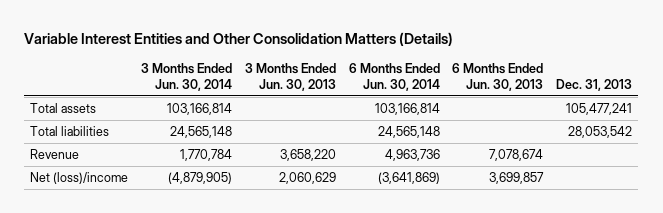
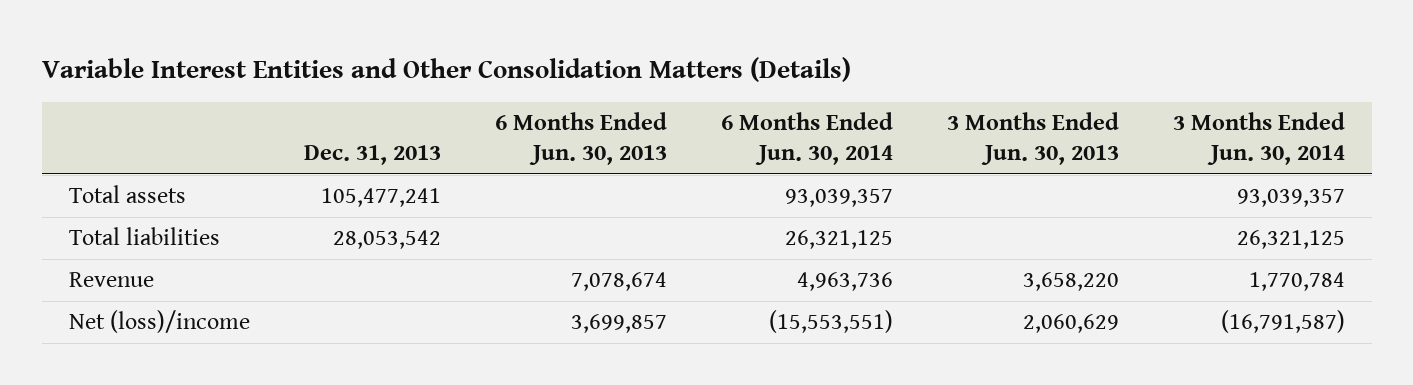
[167,103,233,116] 103,166,814 -> [1236,189,1345,208] 93,039,357
[374,103,440,116] 103,166,814 -> [784,189,893,208] 93,039,357
[170,126,233,139] 24,565,148 -> [1236,230,1345,250] 26,321,125
[377,126,440,139] 24,565,148 -> [784,230,893,250] 26,321,125
[168,172,233,185] (4,879,905) -> [1220,310,1345,334] (16,791,587)
[377,172,440,185] (3,641,869) -> [768,310,893,334] (15,553,551)

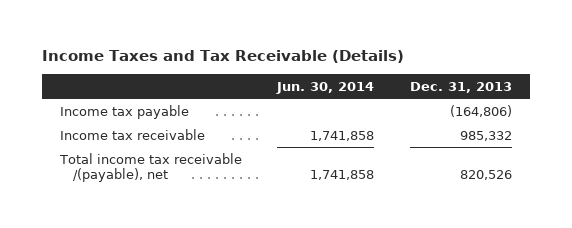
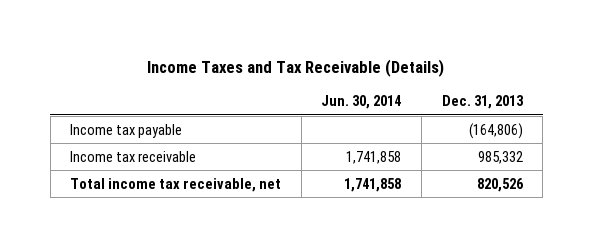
[58,152,242,182] Total income tax receivable /(payable), net -> [70,177,282,192] Total income tax receivable, net

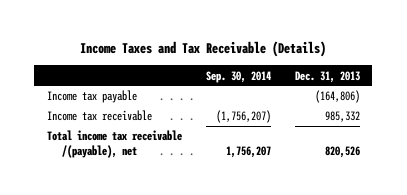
[321,95,402,110] Jun. 30, 2014 -> none
none -> [205,70,271,83] Sep. 30, 2014
[70,177,282,192] Total income tax receivable, net -> [46,130,182,159] Total income tax receivable /(payable), net

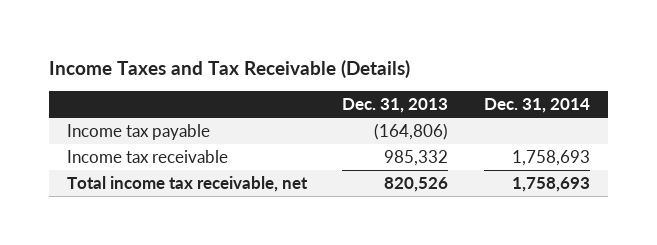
[205,70,271,83] Sep. 30, 2014 -> none
none -> [483,97,590,113] Dec. 31, 2014
[46,130,182,159] Total income tax receivable /(payable), net -> [67,175,309,192] Total income tax receivable, net

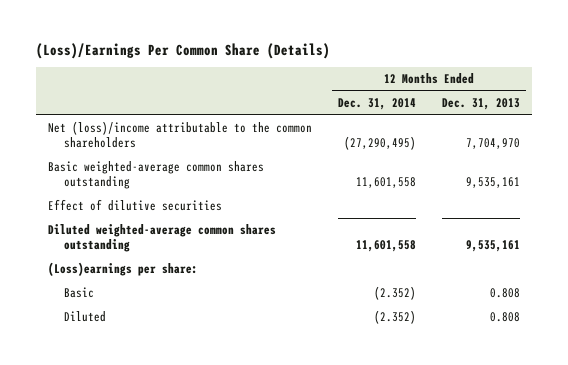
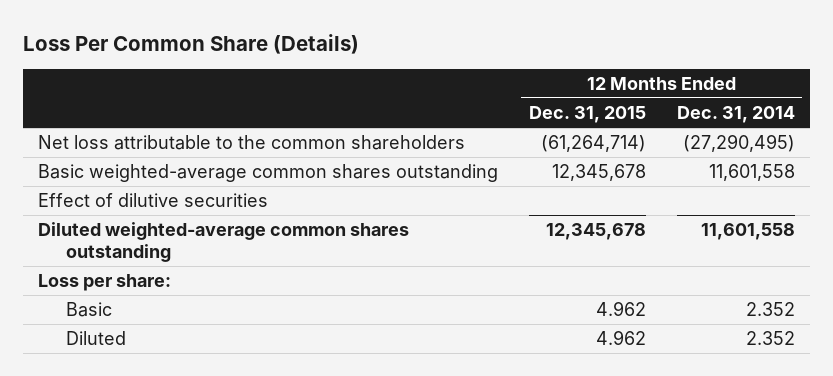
[35,42,330,59] (Loss)/Earnings Per Common Share (Details) -> [23,33,360,54] Loss Per Common Share (Details)
[441,98,520,111] Dec. 31, 2013 -> none
none -> [528,106,646,124] Dec. 31, 2015
[48,121,313,149] Net (loss)/income attributable to the common shareholders -> [38,135,466,151] Net loss attributable to the common shareholders
[48,262,199,277] (Loss)earnings per share: -> [38,274,172,292] Loss per share:
[373,286,416,301] (2.352) -> [745,302,795,317] 2.352
[373,310,416,325] (2.352) -> [745,331,795,346] 2.352

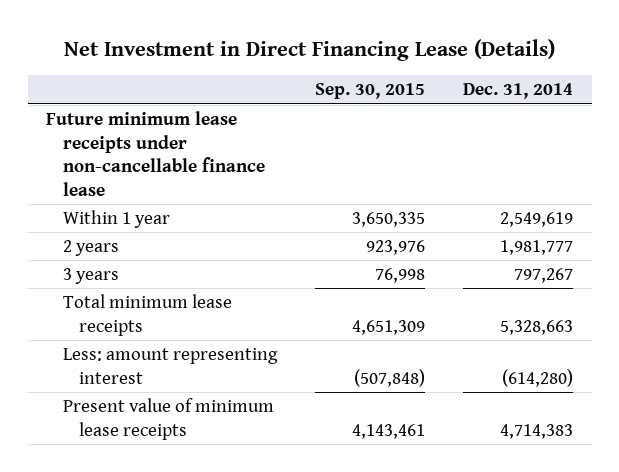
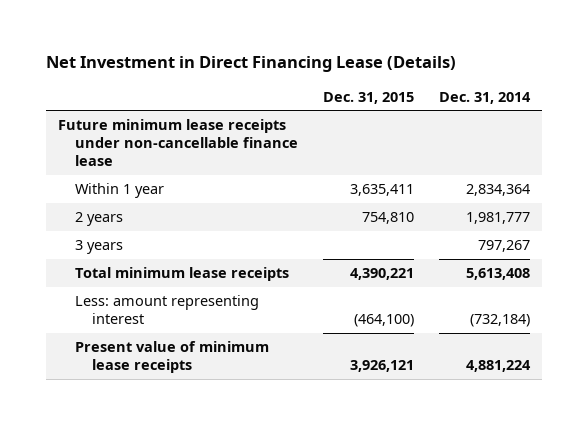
[314,83,425,100] Sep. 30, 2015 -> none
none -> [322,91,414,104] Dec. 31, 2015
[499,211,573,227] 2,549,619 -> [465,184,530,197] 2,834,364
[499,319,573,335] 5,328,663 -> [465,268,530,281] 5,613,408
[501,368,573,387] (614,280) -> [469,314,530,328] (732,184)
[499,423,573,439] 4,714,383 -> [465,360,531,373] 4,881,224

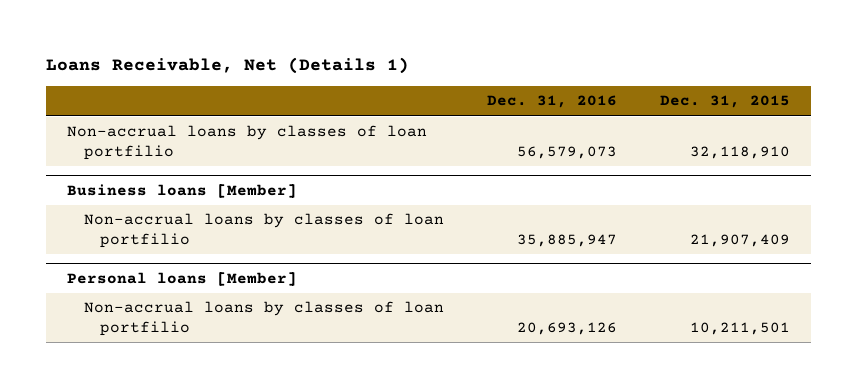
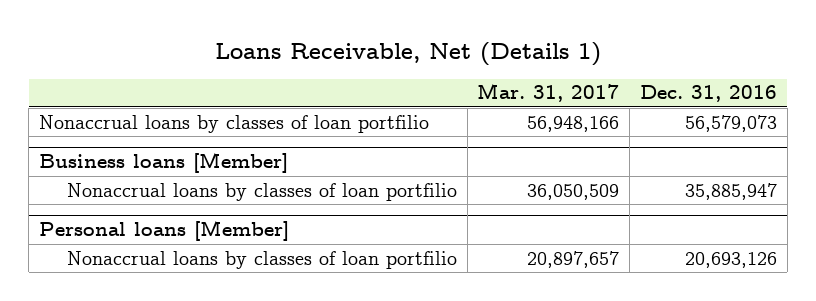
[659,95,790,109] Dec. 31, 2015 -> none
none -> [477,83,620,103] Mar. 31, 2017
[67,125,428,160] Non-accrual loans by classes of loan portfilio -> [38,114,429,133] Nonaccrual loans by classes of loan portfilio
[83,213,444,248] Non-accrual loans by classes of loan portfilio -> [66,182,457,201] Nonaccrual loans by classes of loan portfilio
[83,301,444,336] Non-accrual loans by classes of loan portfilio -> [66,250,457,269] Nonaccrual loans by classes of loan portfilio

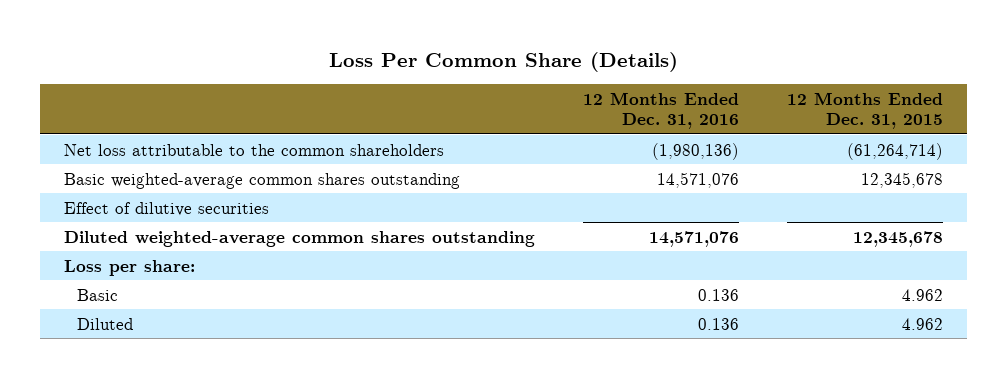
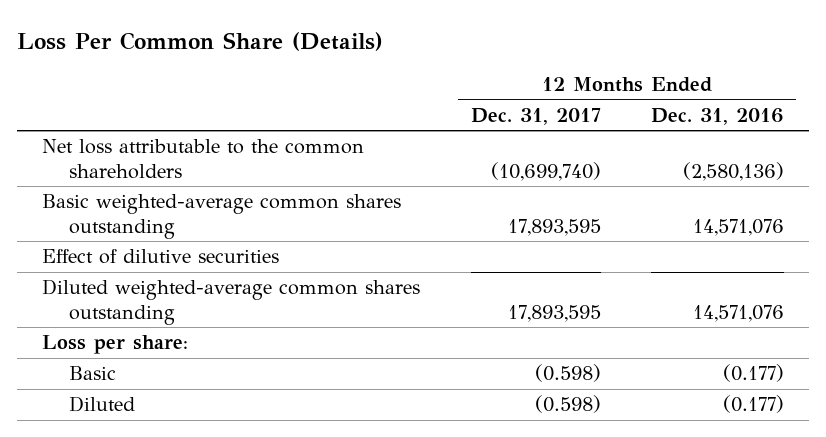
[787,91,944,129] 12 Months Ended Dec. 31, 2015 -> none
none -> [470,107,601,125] Dec. 31, 2017
[652,142,740,160] (1,980,136) -> [682,161,784,181] (2,580,136)
[698,288,740,301] 0.136 -> [722,364,784,383] (0.177)
[698,317,740,330] 0.136 -> [722,395,784,414] (0.177)

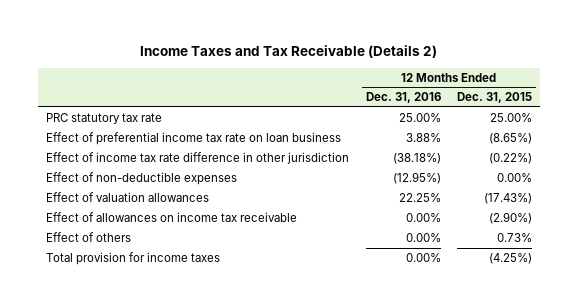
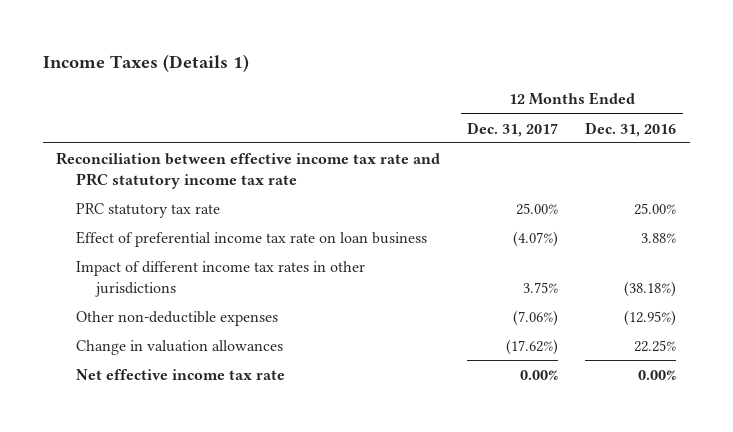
[140,45,438,59] Income Taxes and Tax Receivable (Details 2) -> [42,54,249,73] Income Taxes (Details 1)
[457,92,533,104] Dec. 31, 2015 -> none
none -> [467,121,559,137] Dec. 31, 2017
none -> [56,151,441,189] Reconciliation between effective income tax rate and PRC statutory income tax rate
[46,212,298,223] Effect of allowances on income tax receivable -> none
[46,232,132,243] Effect of others -> none
[46,152,350,165] Effect of income tax rate difference in other jurisdiction -> [76,260,366,297] Impact of different income tax rates in other jurisdictions
[46,172,238,186] Effect of non-deductible expenses -> [76,310,279,326] Other non-deductible expenses
[46,192,210,203] Effect of valuation allowances -> [76,339,284,355] Change in valuation allowances
[46,252,221,266] Total provision for income taxes -> [76,368,286,380] Net effective income tax rate

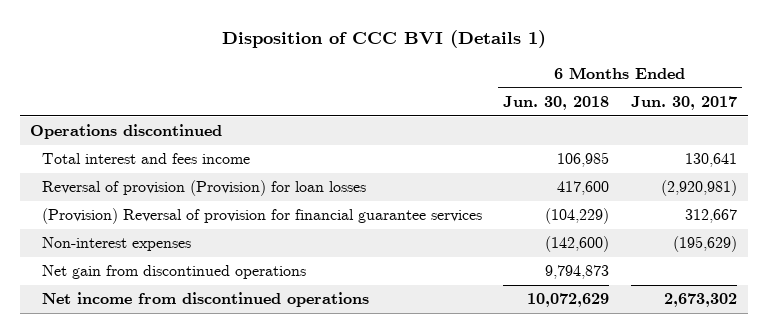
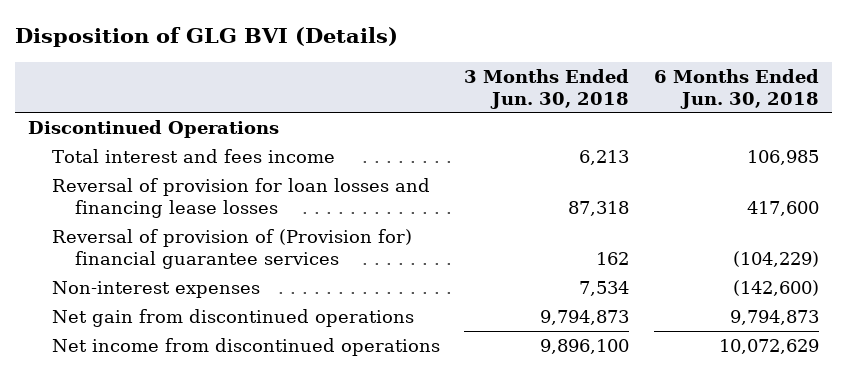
[221,29,546,48] Disposition of CCC BVI (Details 1) -> [15,27,399,48] Disposition of GLG BVI (Details)
[630,95,737,110] Jun. 30, 2017 -> none
none -> [464,68,630,109] 3 Months Ended Jun. 30, 2018
[30,124,223,140] Operations discontinued -> [27,119,279,138] Discontinued Operations
[41,180,366,197] Reversal of provision (Provision) for loan losses -> [51,177,430,219] Reversal of provision for loan losses and financing lease losses
[41,208,482,225] (Provision) Reversal of provision for financial guarantee services -> [51,228,412,270] Reversal of provision of (Provision for) financial guarantee services

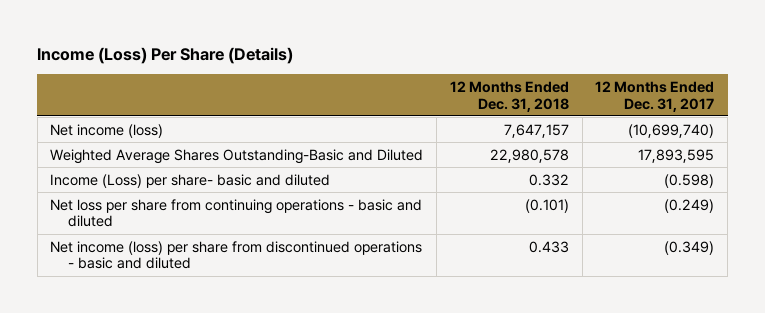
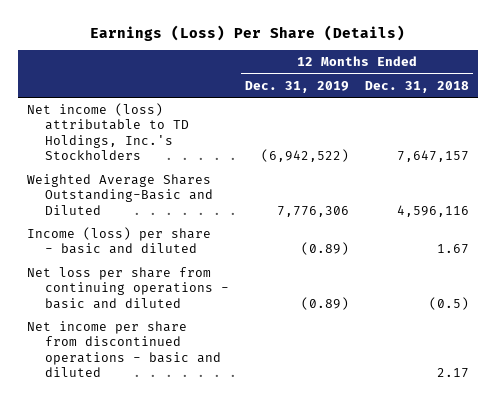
[37,46,294,64] Income (Loss) Per Share (Details) -> [89,24,405,41] Earnings (Loss) Per Share (Details)
[595,80,715,112] 12 Months Ended Dec. 31, 2017 -> none
none -> [245,80,350,93] Dec. 31, 2019
[50,123,164,138] Net income (loss) -> [26,103,189,160] Net income (loss) attributable to TD Holdings, Inc.'s Stockholders
[489,148,569,163] 22,980,578 -> [397,204,470,217] 4,596,116
[50,173,331,188] Income (Loss) per share- basic and diluted -> [26,227,211,255] Income (loss) per share - basic and diluted
[528,173,569,186] 0.332 -> [437,244,470,255] 1.67
[524,198,569,213] (0.101) -> [429,296,470,310] (0.5)
[50,240,423,270] Net income (loss) per share from discontinued operations - basic and diluted -> [26,321,221,377] Net income per share from discontinued operations - basic and diluted
[528,240,569,253] 0.433 -> [437,367,470,378] 2.17

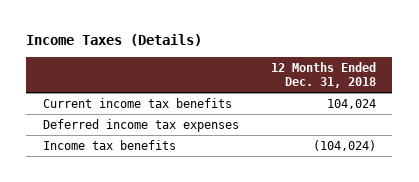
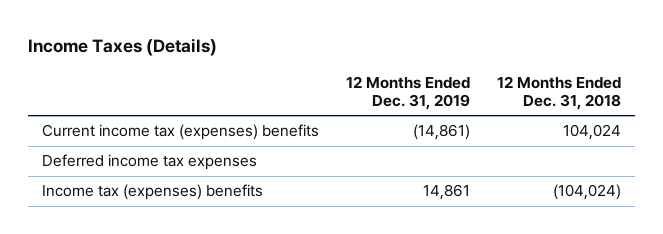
none -> [345,75,470,110] 12 Months Ended Dec. 31, 2019
[42,98,232,109] Current income tax benefits -> [41,124,319,141] Current income tax (expenses) benefits
[42,140,176,151] Income tax benefits -> [41,184,263,201] Income tax (expenses) benefits

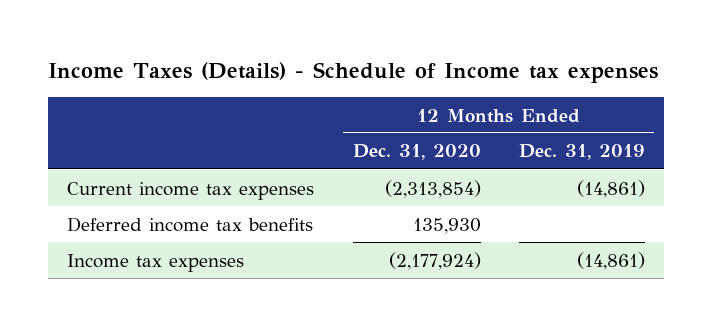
[27,37,217,56] Income Taxes (Details) -> [47,61,658,83] Income Taxes (Details) - Schedule of Income tax expenses
[497,75,622,110] 12 Months Ended Dec. 31, 2018 -> none
none -> [352,144,481,161] Dec. 31, 2020
[41,124,319,141] Current income tax (expenses) benefits -> [67,181,315,200] Current income tax expenses
[41,154,257,171] Deferred income tax expenses -> [67,216,314,232] Deferred income tax benefits
[41,184,263,201] Income tax (expenses) benefits -> [67,253,245,272] Income tax expenses
[422,184,470,201] 14,861 -> [576,251,645,270] (14,861)

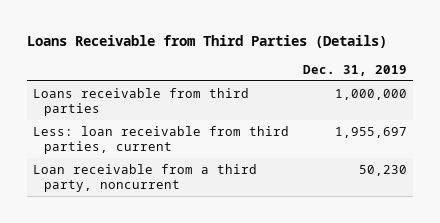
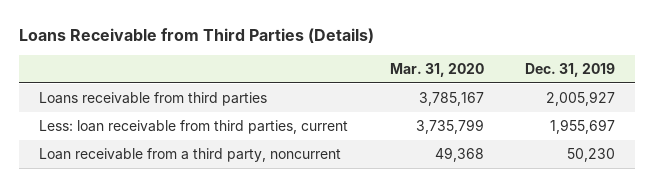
none -> [389,63,484,78] Mar. 31, 2020
[334,88,407,100] 1,000,000 -> [545,91,615,107] 2,005,927

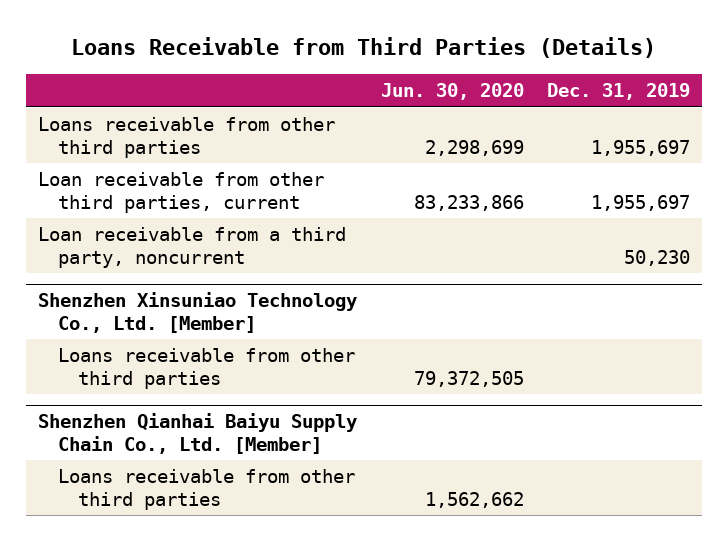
[389,63,484,78] Mar. 31, 2020 -> none
none -> [380,83,524,101] Jun. 30, 2020
[39,92,268,107] Loans receivable from third parties -> [37,117,335,158] Loans receivable from other third parties
[545,91,615,107] 2,005,927 -> [591,139,691,156] 1,955,697
[39,120,349,135] Less: loan receivable from third parties, current -> [37,172,324,213] Loan receivable from other third parties, current
none -> [37,292,357,333] Shenzhen Xinsuniao Technology Co., Ltd. [Member]
none -> [57,348,355,389] Loans receivable from other third parties
none -> [37,413,357,454] Shenzhen Qianhai Baiyu Supply Chain Co., Ltd. [Member]
none -> [57,469,355,510] Loans receivable from other third parties

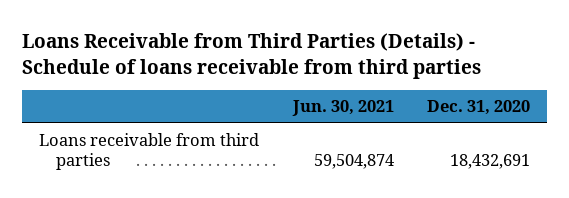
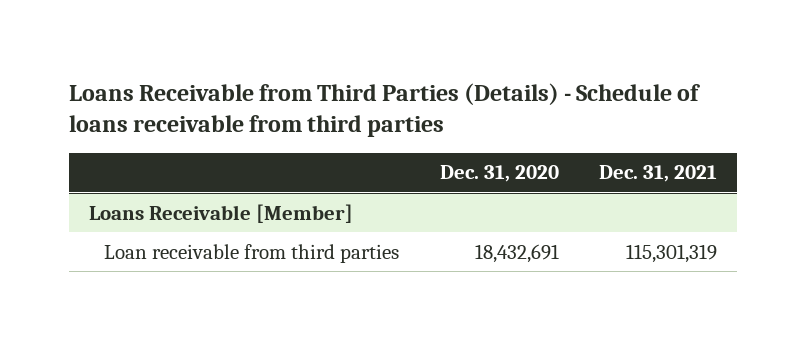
[291,100,394,117] Jun. 30, 2021 -> none
none -> [599,165,718,183] Dec. 31, 2021
none -> [89,203,354,223] Loans Receivable [Member]
[39,133,260,171] Loans receivable from third parties -> [104,243,400,263] Loan receivable from third parties

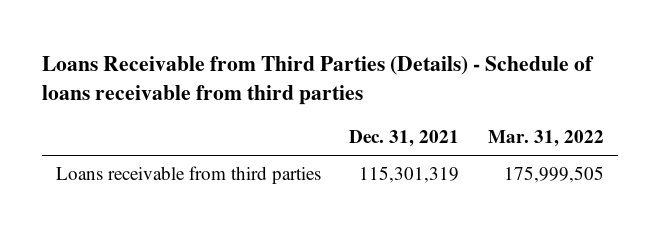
[439,165,559,183] Dec. 31, 2020 -> none
none -> [487,130,604,148] Mar. 31, 2022
[89,203,354,223] Loans Receivable [Member] -> none
[104,243,400,263] Loan receivable from third parties -> [55,166,321,185] Loans receivable from third parties

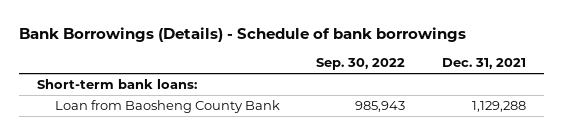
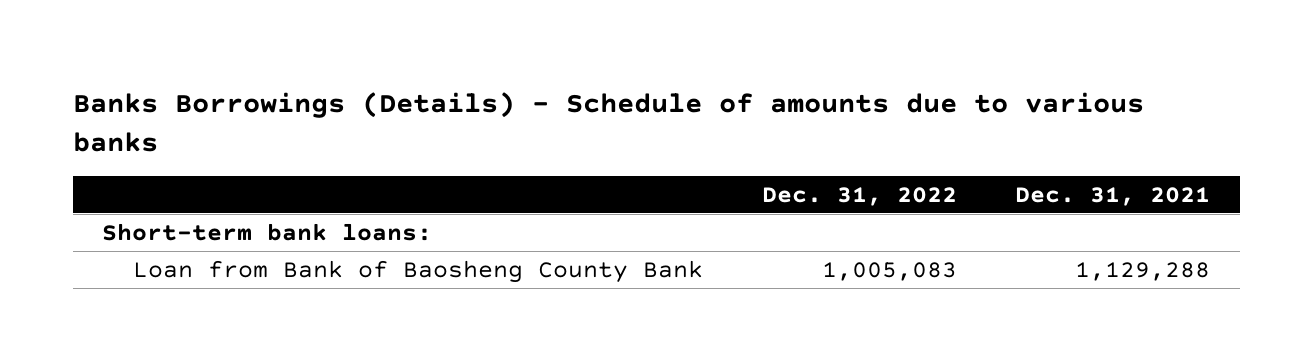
[19,27,467,43] Bank Borrowings (Details) - Schedule of bank borrowings -> [73,91,1145,152] Banks Borrowings (Details) - Schedule of amounts due to various banks
[316,58,406,71] Sep. 30, 2022 -> none
none -> [761,186,957,206] Dec. 31, 2022
[54,100,280,114] Loan from Baosheng County Bank -> [132,259,703,283] Loan from Bank of Baosheng County Bank

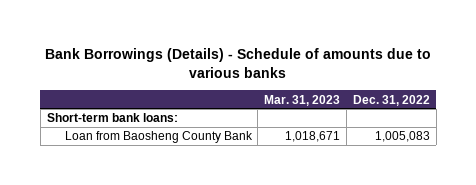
[73,91,1145,152] Banks Borrowings (Details) - Schedule of amounts due to various banks -> [45,48,432,79] Bank Borrowings (Details) - Schedule of amounts due to various banks
[1015,186,1211,206] Dec. 31, 2021 -> none
none -> [264,94,341,106] Mar. 31, 2023
[132,259,703,283] Loan from Bank of Baosheng County Bank -> [64,131,253,144] Loan from Baosheng County Bank

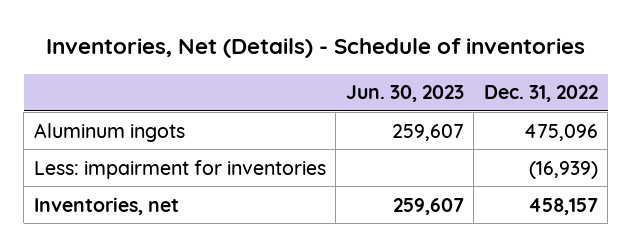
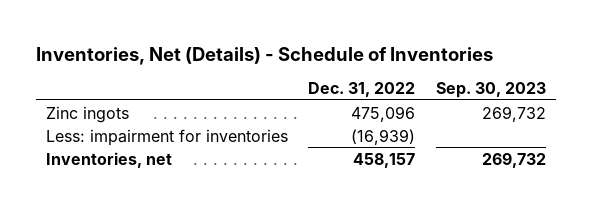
[45,38,585,59] Inventories, Net (Details) - Schedule of inventories -> [36,46,494,65] Inventories, Net (Details) - Schedule of Inventories
[345,85,464,103] Jun. 30, 2023 -> none
none -> [435,82,546,99] Sep. 30, 2023
[33,122,185,142] Aluminum ingots -> [46,105,130,123] Zinc ingots

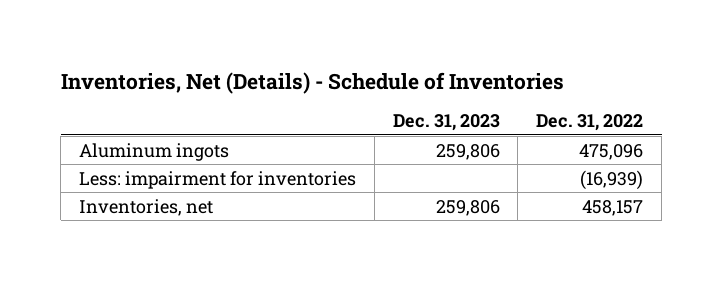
[435,82,546,99] Sep. 30, 2023 -> none
none -> [392,114,500,132] Dec. 31, 2023
[46,105,130,123] Zinc ingots -> [78,142,229,161] Aluminum ingots

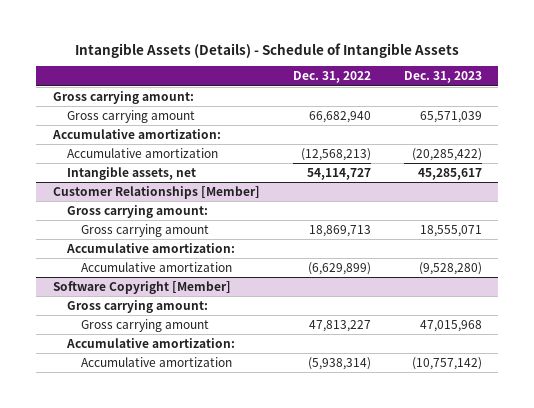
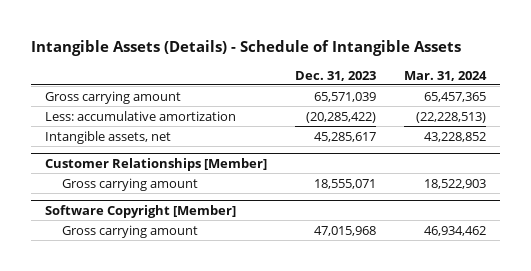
[292,71,371,84] Dec. 31, 2022 -> none
none -> [403,70,487,81] Mar. 31, 2024
[52,90,194,104] Gross carrying amount: -> none
[51,128,221,139] Accumulative amortization: -> none
[66,147,218,158] Accumulative amortization -> [45,110,237,121] Less: accumulative amortization
[66,204,208,218] Gross carrying amount: -> none
[65,242,235,253] Accumulative amortization: -> none
[80,261,232,272] Accumulative amortization -> none
[66,299,208,313] Gross carrying amount: -> none
[65,337,235,348] Accumulative amortization: -> none
[80,356,232,367] Accumulative amortization -> none

